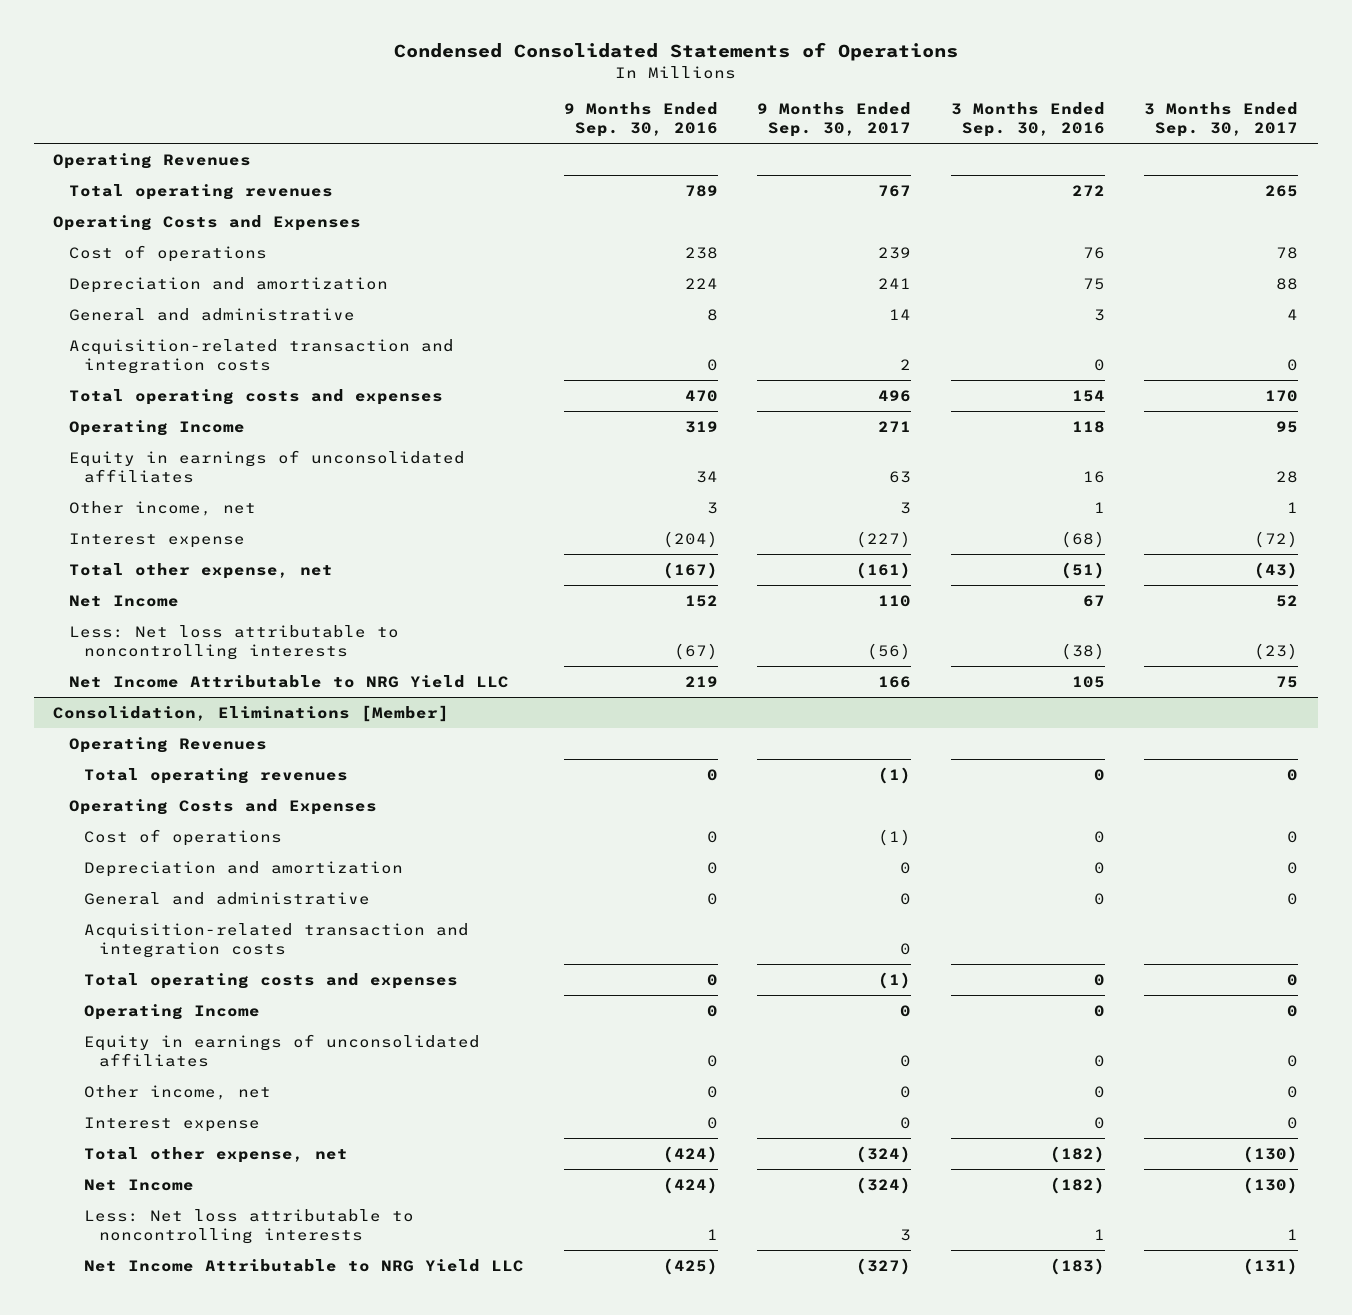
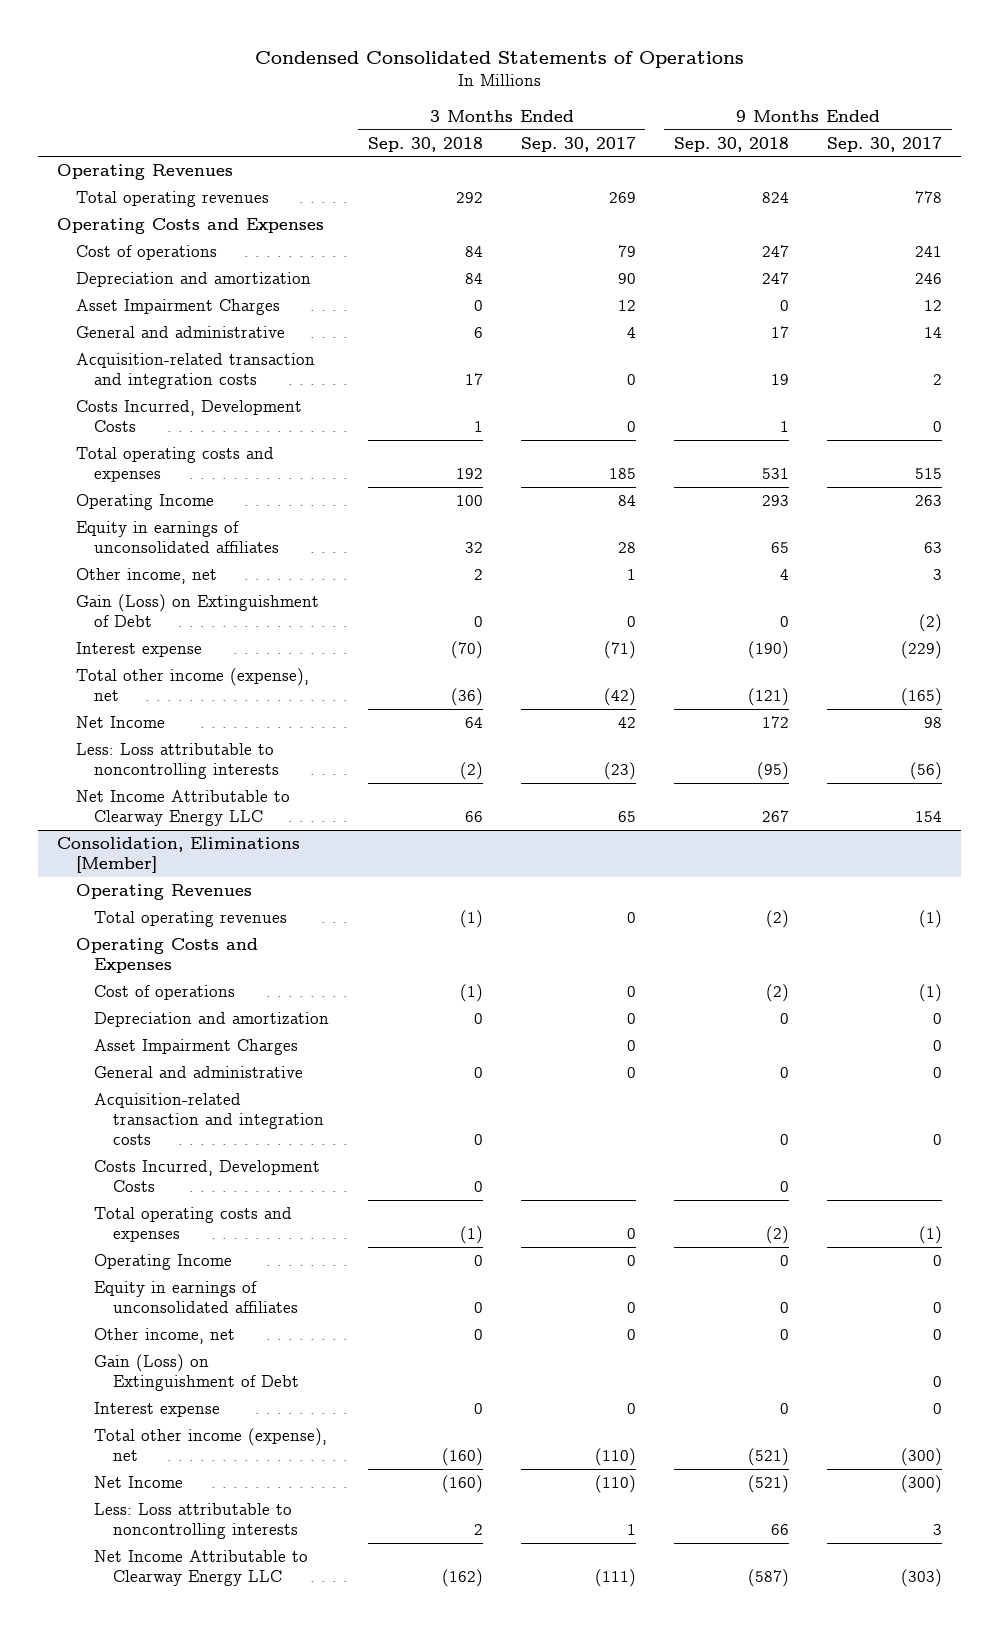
[563,101,718,137] 9 Months Ended Sep. 30, 2016 -> none
[950,101,1105,137] 3 Months Ended Sep. 30, 2016 -> none
none -> [367,136,483,152] Sep. 30, 2018
none -> [674,136,790,152] Sep. 30, 2018
[878,184,912,197] 767 -> [915,191,943,204] 778
[1265,184,1299,197] 265 -> [608,192,636,204] 269
[878,246,912,259] 239 -> [915,246,943,258] 241
[1276,246,1299,259] 78 -> [617,245,636,258] 79
[878,277,912,289] 241 -> [915,273,943,285] 246
[1276,277,1299,290] 88 -> [617,273,636,285] 90
none -> [75,299,280,316] Asset Impairment Charges
none -> [75,400,302,433] Costs Incurred, Development Costs
[878,389,912,402] 496 -> [915,468,943,480] 515
[1265,389,1299,402] 170 -> [608,468,636,480] 185
[878,420,912,432] 271 -> [915,495,943,507] 263
[1276,420,1299,433] 95 -> [617,495,636,507] 84
none -> [75,594,319,628] Gain (Loss) on Extinguishment of Debt
[856,530,912,548] (227) -> [901,641,943,660] (229)
[1254,530,1299,548] (72) -> [603,641,636,660] (71)
[68,562,333,579] Total other expense, net -> [75,668,309,702] Total other income (expense), net
[856,561,912,579] (161) -> [901,688,943,707] (165)
[1254,561,1299,579] (43) -> [603,688,636,707] (42)
[878,594,912,607] 110 -> [924,717,943,729] 98
[1276,594,1299,607] 52 -> [617,717,636,729] 42
[68,624,399,661] Less: Net loss attributable to noncontrolling interests -> [75,743,280,780] Less: Loss attributable to noncontrolling interests
[68,674,509,688] Net Income Attributable to NRG Yield LLC -> [75,790,290,827] Net Income Attributable to Clearway Energy LLC
[878,675,912,688] 166 -> [915,811,943,823] 154
[1276,675,1299,688] 75 -> [617,811,636,823] 65
none -> [94,1039,299,1056] Asset Impairment Charges
none -> [94,1160,321,1193] Costs Incurred, Development Costs
none -> [94,1354,299,1392] Gain (Loss) on Extinguishment of Debt
[84,1146,349,1163] Total other expense, net -> [94,1428,328,1462] Total other income (expense), net
[856,1145,912,1163] (324) -> [901,1448,943,1467] (300)
[1243,1145,1299,1163] (130) -> [594,1448,636,1467] (110)
[856,1176,912,1194] (324) -> [901,1475,943,1494] (300)
[1243,1176,1299,1194] (130) -> [594,1475,636,1494] (110)
[84,1208,415,1245] Less: Net loss attributable to noncontrolling interests -> [94,1503,298,1540] Less: Loss attributable to noncontrolling interests
[84,1258,525,1272] Net Income Attributable to NRG Yield LLC -> [94,1550,309,1587] Net Income Attributable to Clearway Energy LLC
[856,1257,912,1275] (327) -> [901,1569,943,1588] (303)
[1243,1257,1299,1275] (131) -> [594,1569,636,1588] (111)

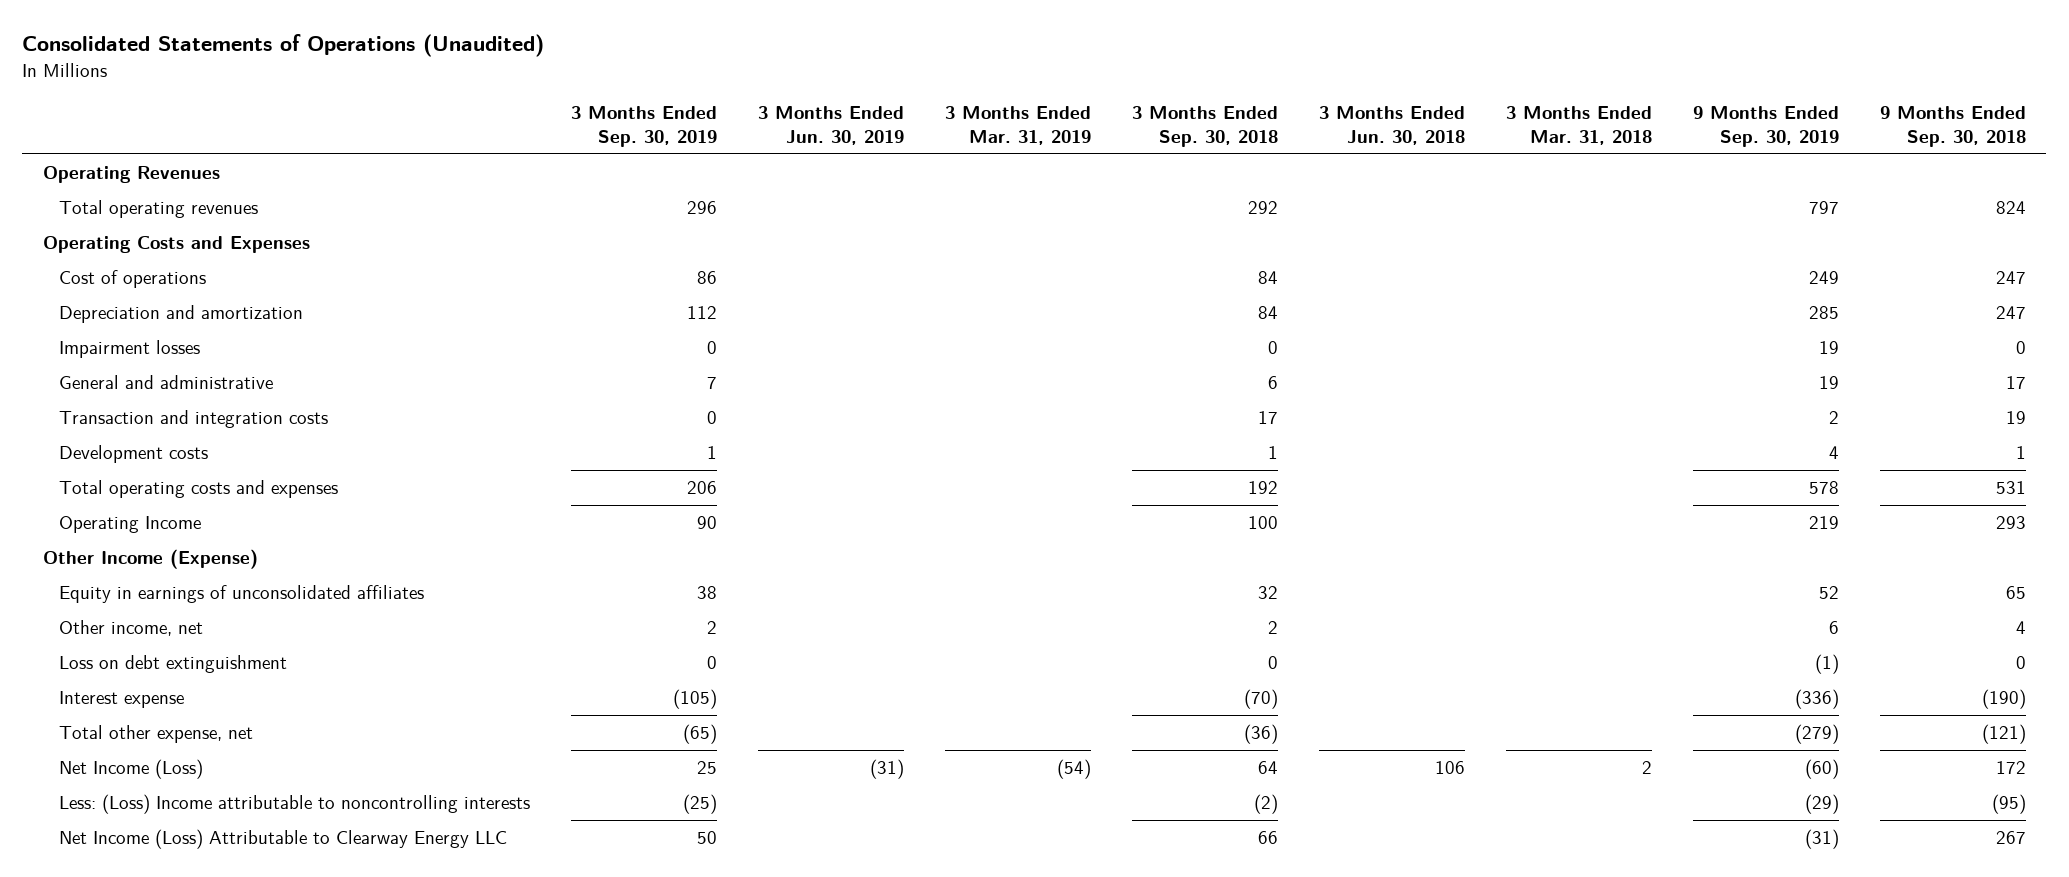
[254,50,744,68] Condensed Consolidated Statements of Operations -> [22,34,545,58] Consolidated Statements of Operations (Unaudited)
[520,136,636,152] Sep. 30, 2017 -> none
[827,136,943,152] Sep. 30, 2017 -> none
none -> [571,106,718,147] 3 Months Ended Sep. 30, 2019
none -> [757,106,904,145] 3 Months Ended Jun. 30, 2019
none -> [944,106,1091,145] 3 Months Ended Mar. 31, 2019
none -> [1318,106,1465,145] 3 Months Ended Jun. 30, 2018
none -> [1505,106,1652,145] 3 Months Ended Mar. 31, 2018
none -> [1692,106,1839,147] 9 Months Ended Sep. 30, 2019
[75,299,280,316] Asset Impairment Charges -> [59,340,201,359] Impairment losses
[75,353,315,390] Acquisition-related transaction and integration costs -> [59,410,329,429] Transaction and integration costs
[75,400,302,433] Costs Incurred, Development Costs -> [59,445,209,464] Development costs
none -> [42,549,258,570] Other Income (Expense)
[75,594,319,628] Gain (Loss) on Extinguishment of Debt -> [59,655,288,674] Loss on debt extinguishment
[57,837,301,874] Consolidation, Eliminations [Member] -> none
[75,884,252,901] Operating Revenues -> none
[94,911,288,928] Total operating revenues -> none
[75,938,258,974] Operating Costs and Expenses -> none
[94,985,236,1001] Cost of operations -> none
[94,1012,330,1028] Depreciation and amortization -> none
[94,1039,299,1056] Asset Impairment Charges -> none
[94,1066,304,1079] General and administrative -> none
[94,1093,324,1146] Acquisition-related transaction and integration costs -> none
[94,1160,321,1193] Costs Incurred, Development Costs -> none
[94,1207,293,1243] Total operating costs and expenses -> none
[94,1254,233,1271] Operating Income -> none
[94,1281,298,1314] Equity in earnings of unconsolidated affiliates -> none
[94,1328,236,1345] Other income, net -> none
[94,1354,299,1392] Gain (Loss) on Extinguishment of Debt -> none
[94,1402,221,1418] Interest expense -> none
[94,1428,328,1462] Total other income (expense), net -> none
[94,1476,184,1489] Net Income -> none
[94,1503,298,1540] Less: Loss attributable to noncontrolling interests -> none
[94,1550,309,1587] Net Income Attributable to Clearway Energy LLC -> none
[75,668,309,702] Total other income (expense), net -> [59,725,254,744] Total other expense, net
[75,716,165,729] Net Income -> [59,759,204,780] Net Income (Loss)
[75,743,280,780] Less: Loss attributable to noncontrolling interests -> [59,794,531,815] Less: (Loss) Income attributable to noncontrolling interests
[75,790,290,827] Net Income Attributable to Clearway Energy LLC -> [59,829,508,850] Net Income (Loss) Attributable to Clearway Energy LLC

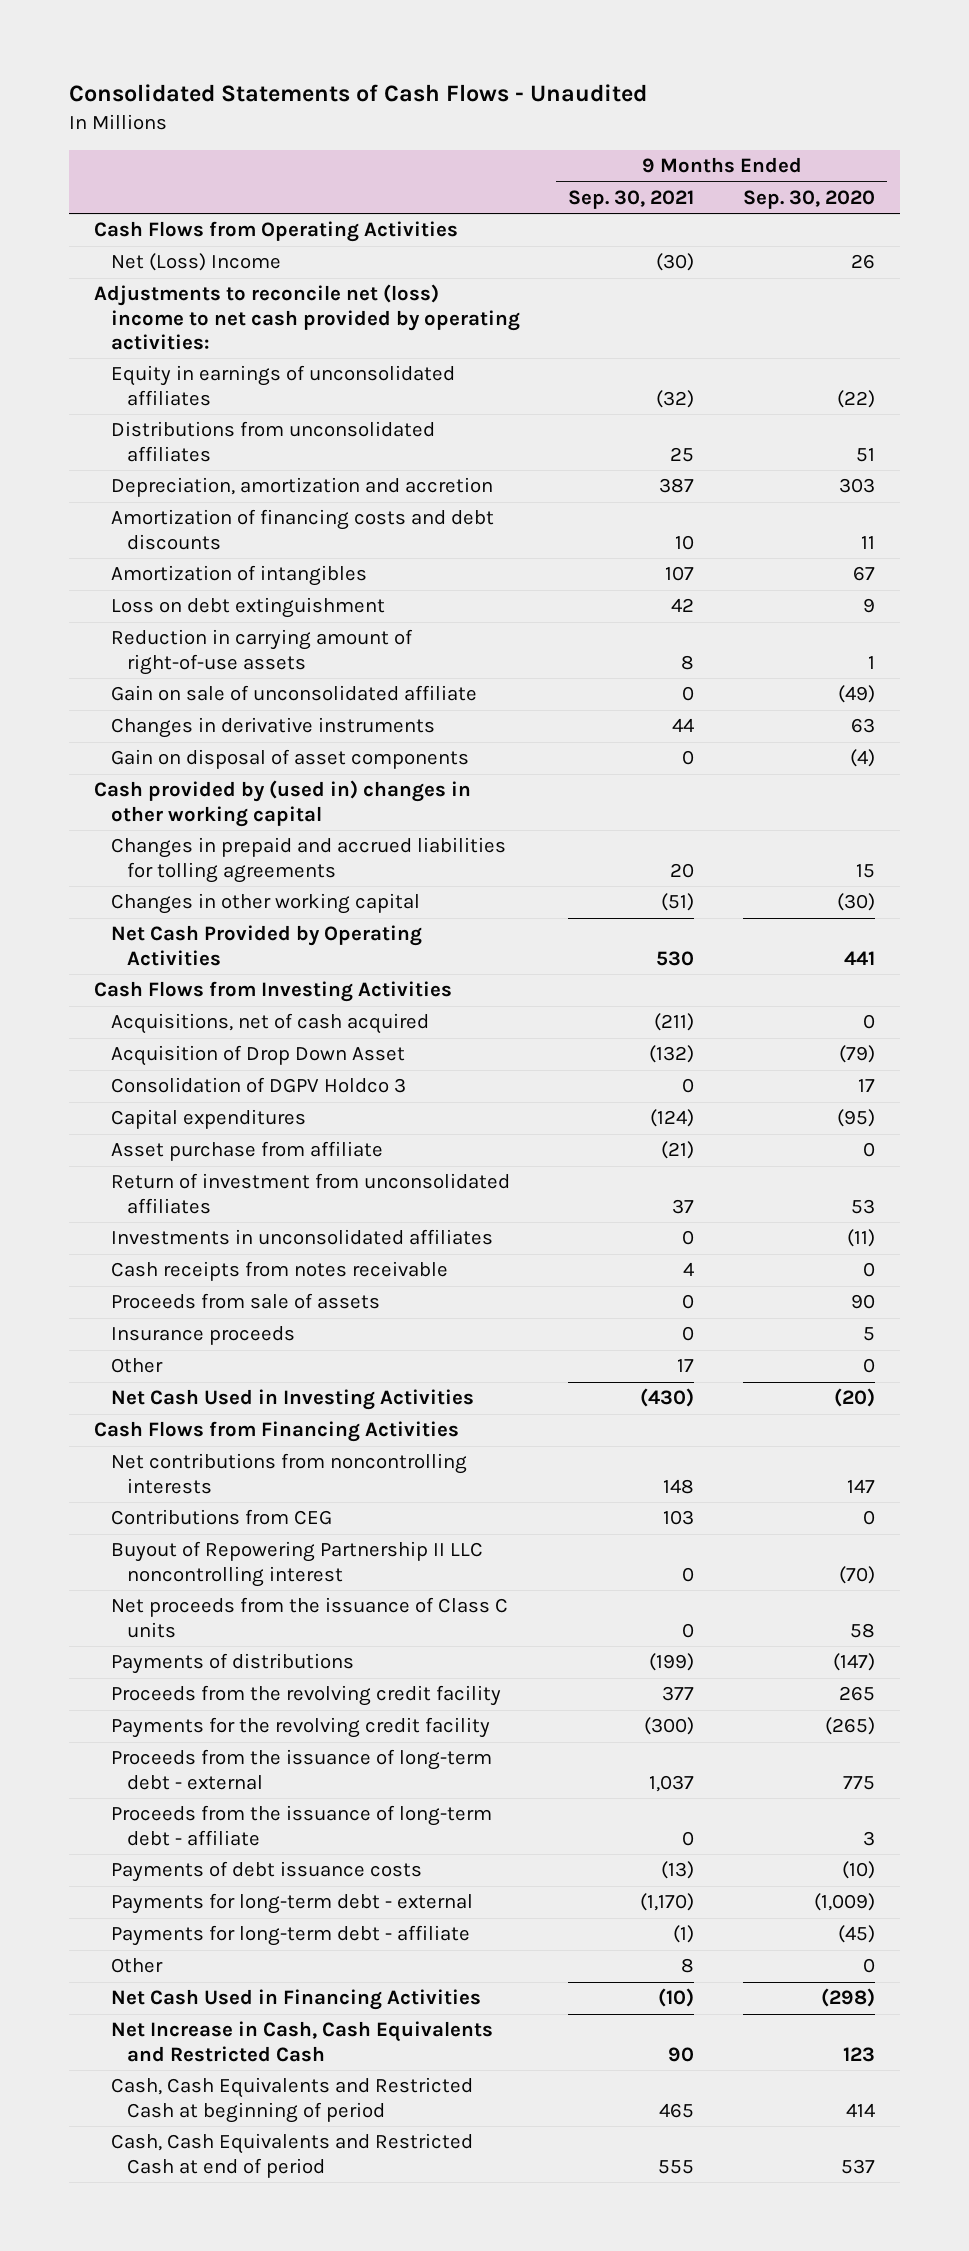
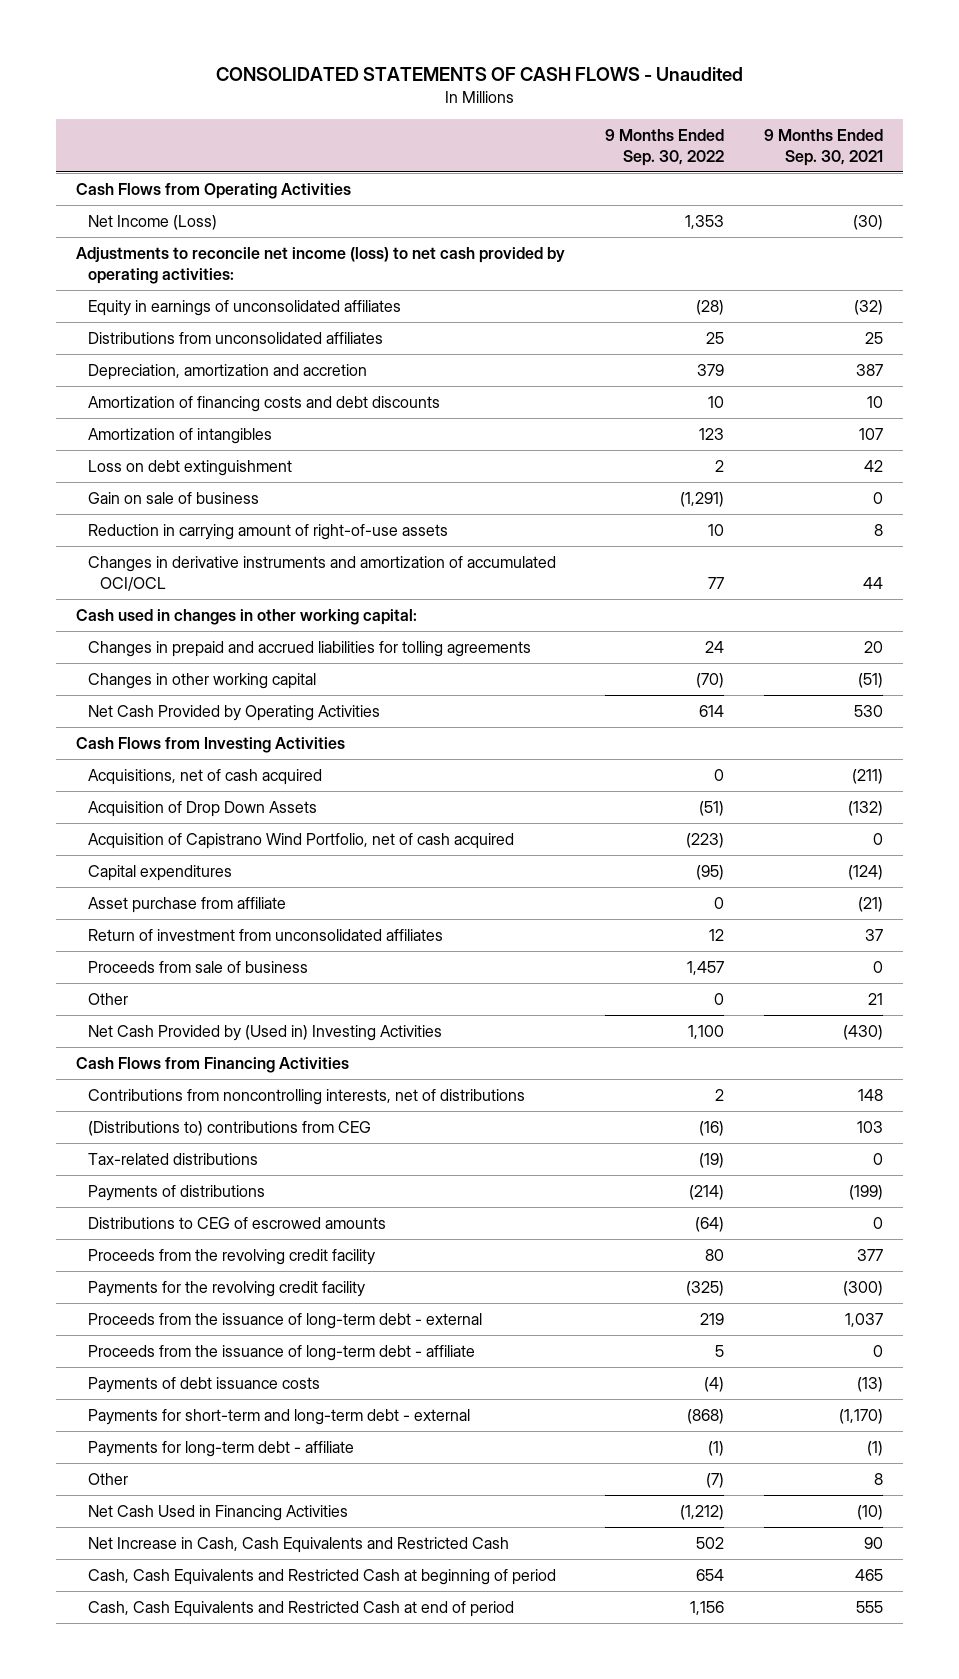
[69,84,648,103] Consolidated Statements of Cash Flows - Unaudited -> [215,67,743,82] CONSOLIDATED STATEMENTS OF CASH FLOWS - Unaudited
[743,189,876,209] Sep. 30, 2020 -> none
none -> [605,128,725,166] 9 Months Ended Sep. 30, 2022
[110,253,281,272] Net (Loss) Income -> [88,214,218,230] Net Income (Loss)
[93,284,520,350] Adjustments to reconcile net (loss) income to net cash provided by operating activities: -> [76,246,566,284] Adjustments to reconcile net income (loss) to net cash provided by operating activities:
none -> [88,491,260,504] Gain on sale of business
[110,685,477,702] Gain on sale of unconsolidated affiliate -> none
[110,749,469,770] Gain on disposal of asset components -> none
[110,717,435,739] Changes in derivative instruments -> [88,555,557,591] Changes in derivative instruments and amortization of accumulated OCI/OCL
[93,780,471,827] Cash provided by (used in) changes in other working capital -> [76,608,418,625] Cash used in changes in other working capital:
[110,1077,406,1094] Consolidation of DGPV Holdco 3 -> none
[110,1045,405,1067] Acquisition of Drop Down Asset -> [88,800,318,817] Acquisition of Drop Down Assets
none -> [88,832,515,849] Acquisition of Capistrano Wind Portfolio, net of cash acquired
[110,1229,493,1246] Investments in unconsolidated affiliates -> none
[110,1261,448,1282] Cash receipts from notes receivable -> none
[110,1326,295,1346] Insurance proceeds -> none
[110,1293,380,1310] Proceeds from sale of assets -> [88,960,309,973] Proceeds from sale of business
[677,1359,695,1373] 17 -> [868,992,884,1005] 21
[110,1389,474,1411] Net Cash Used in Investing Activities -> [88,1024,443,1041] Net Cash Provided by (Used in) Investing Activities
[110,1541,483,1587] Buyout of Repowering Partnership II LLC noncontrolling interest -> none
[110,1597,508,1638] Net proceeds from the issuance of Class C units -> none
[110,1453,467,1494] Net contributions from noncontrolling interests -> [88,1088,526,1105] Contributions from noncontrolling interests, net of distributions
[110,1509,332,1526] Contributions from CEG -> [88,1120,372,1136] (Distributions to) contributions from CEG
none -> [88,1152,259,1165] Tax-related distributions
none -> [88,1216,387,1229] Distributions to CEG of escrowed amounts
[110,1893,473,1915] Payments for long-term debt - external -> [88,1408,471,1425] Payments for short-term and long-term debt - external

